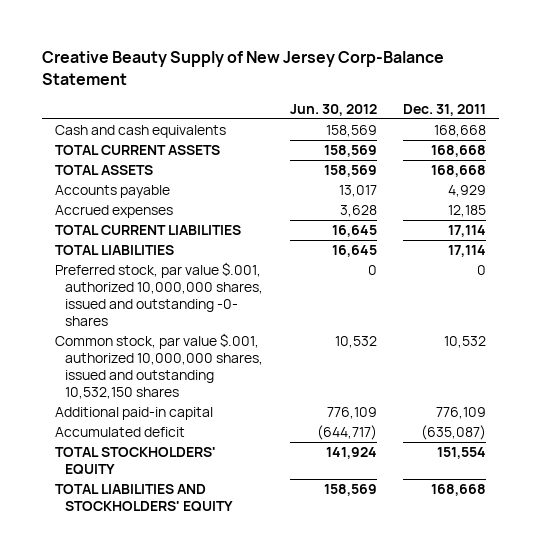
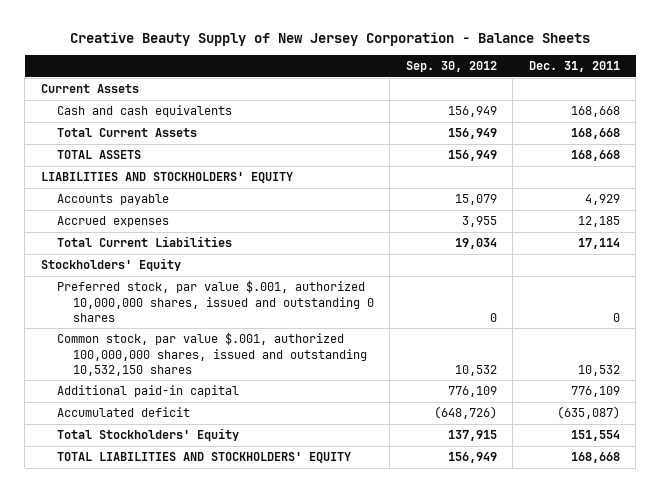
[42,51,445,85] Creative Beauty Supply of New Jersey Corp-Balance Statement -> [70,32,591,47] Creative Beauty Supply of New Jersey Corporation - Balance Sheets
[289,103,377,116] Jun. 30, 2012 -> none
none -> [405,61,497,73] Sep. 30, 2012
none -> [40,84,139,94] Current Assets
[55,145,221,156] TOTAL CURRENT ASSETS -> [56,128,197,138] Total Current Assets
none -> [40,172,293,184] LIABILITIES AND STOCKHOLDERS' EQUITY
[55,245,175,256] TOTAL LIABILITIES -> none
[55,225,242,236] TOTAL CURRENT LIABILITIES -> [56,236,232,248] Total Current Liabilities
none -> [40,258,181,272] Stockholders' Equity
[55,262,264,327] Preferred stock, par value $.001, authorized 10,000,000 shares, issued and outstanding -0- shares -> [56,280,374,322] Preferred stock, par value $.001, authorized 10,000,000 shares, issued and outstanding 0 shares
[55,333,264,400] Common stock, par value $.001, authorized 10,000,000 shares, issued and outstanding 10,532,150 shares -> [56,332,367,376] Common stock, par value $.001, authorized 100,000,000 shares, issued and outstanding 10,532,150 shares
[55,447,217,476] TOTAL STOCKHOLDERS' EQUITY -> [56,428,239,442] Total Stockholders' Equity

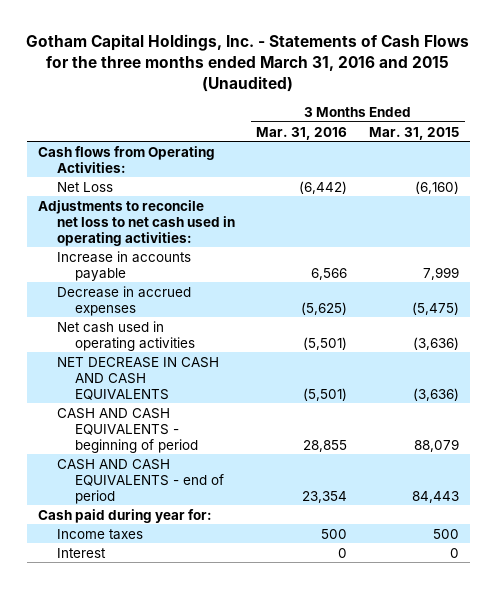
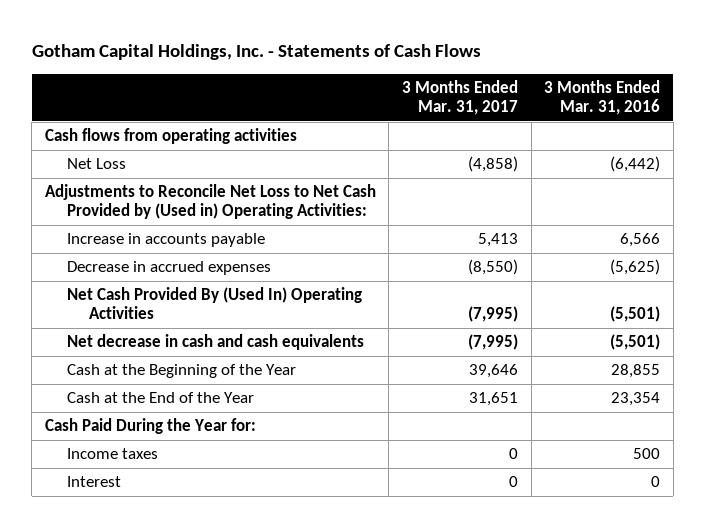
[26,34,470,93] Gotham Capital Holdings, Inc. - Statements of Cash Flows for the three months ended March 31, 2016 and 2015 (Unaudited) -> [31,44,481,61] Gotham Capital Holdings, Inc. - Statements of Cash Flows
[369,126,460,140] Mar. 31, 2015 -> none
none -> [401,80,518,116] 3 Months Ended Mar. 31, 2017
[37,145,215,173] Cash flows from Operating Activities: -> [44,128,297,145] Cash flows from operating activities
[37,199,235,246] Adjustments to reconcile net loss to net cash used in operating activities: -> [44,184,376,220] Adjustments to Reconcile Net Loss to Net Cash Provided by (Used in) Operating Activities:
[56,320,196,351] Net cash used in operating activities -> [67,287,363,320] Net Cash Provided By (Used In) Operating Activities
[56,356,219,400] NET DECREASE IN CASH AND CASH EQUIVALENTS -> [67,334,365,351] Net decrease in cash and cash equivalents
[56,407,199,453] CASH AND CASH EQUIVALENTS - beginning of period -> [67,364,297,379] Cash at the Beginning of the Year
[56,458,225,504] CASH AND CASH EQUIVALENTS - end of period -> [67,392,255,404] Cash at the End of the Year
[37,508,212,523] Cash paid during year for: -> [44,418,256,435] Cash Paid During the Year for:

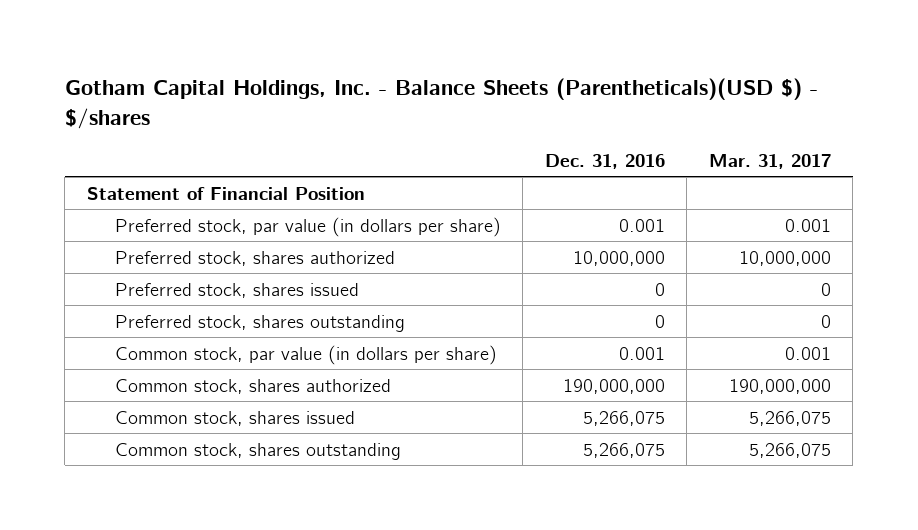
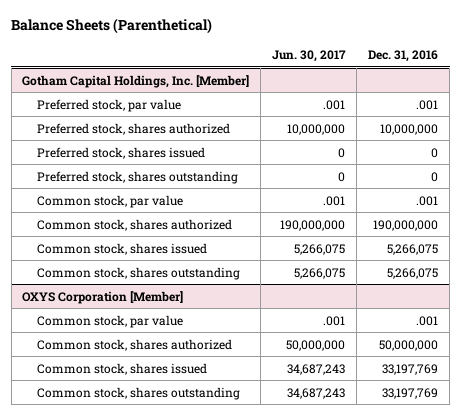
[64,77,818,129] Gotham Capital Holdings, Inc. - Balance Sheets (Parentheticals)(USD $) - $/shares -> [11,17,213,34] Balance Sheets (Parenthetical)
[708,153,831,169] Mar. 31, 2017 -> none
none -> [272,49,347,62] Jun. 30, 2017
[86,186,365,200] Statement of Financial Position -> none
none -> [22,74,250,88] Gotham Capital Holdings, Inc. [Member]
[114,216,501,237] Preferred stock, par value (in dollars per share) -> [36,98,181,112] Preferred stock, par value
[618,218,665,232] 0.001 -> [416,99,439,110] .001
[114,344,497,365] Common stock, par value (in dollars per share) -> [36,194,183,208] Common stock, par value
[618,346,665,360] 0.001 -> [416,195,439,206] .001
none -> [22,290,184,304] OXYS Corporation [Member]
none -> [36,314,183,328] Common stock, par value
none -> [36,338,232,351] Common stock, shares authorized
none -> [36,362,207,375] Common stock, shares issued
none -> [36,386,240,400] Common stock, shares outstanding

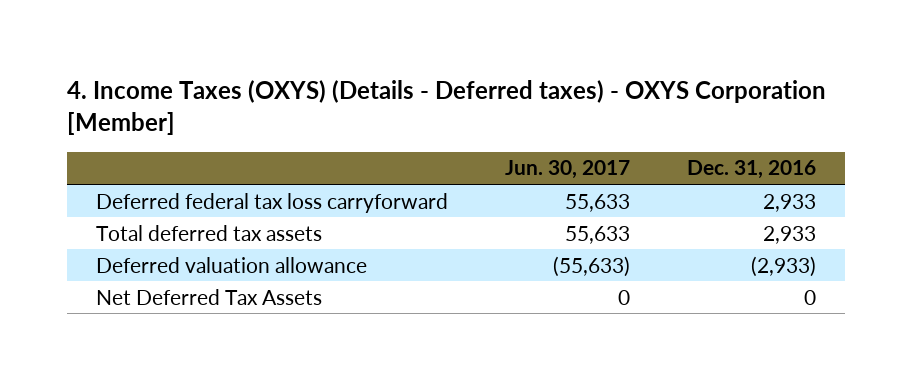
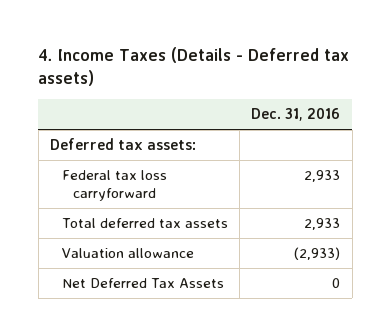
[67,80,827,136] 4. Income Taxes (OXYS) (Details - Deferred taxes) - OXYS Corporation [Member] -> [38,47,350,87] 4. Income Taxes (Details - Deferred tax assets)
[504,160,630,180] Jun. 30, 2017 -> none
none -> [49,138,196,151] Deferred tax assets:
[95,192,448,213] Deferred federal tax loss carryforward -> [61,170,167,202] Federal tax loss carryforward
[95,256,367,273] Deferred valuation allowance -> [61,248,194,259] Valuation allowance

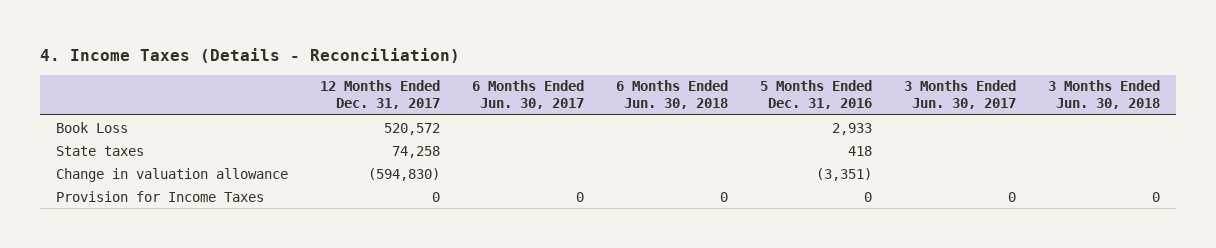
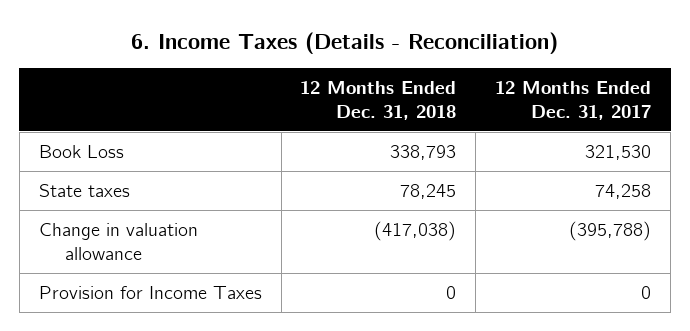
[40,48,461,64] 4. Income Taxes (Details - Reconciliation) -> [130,32,558,55] 6. Income Taxes (Details - Reconciliation)
[472,80,585,110] 6 Months Ended Jun. 30, 2017 -> none
[616,80,729,110] 6 Months Ended Jun. 30, 2018 -> none
[760,80,873,110] 5 Months Ended Dec. 31, 2016 -> none
[904,80,1017,110] 3 Months Ended Jun. 30, 2017 -> none
[1048,80,1161,110] 3 Months Ended Jun. 30, 2018 -> none
none -> [300,81,457,121] 12 Months Ended Dec. 31, 2018
[384,122,441,135] 520,572 -> [585,144,652,160] 321,530
[368,167,441,181] (594,830) -> [569,220,652,241] (395,788)

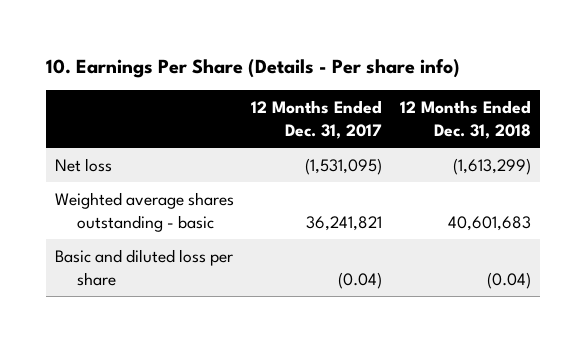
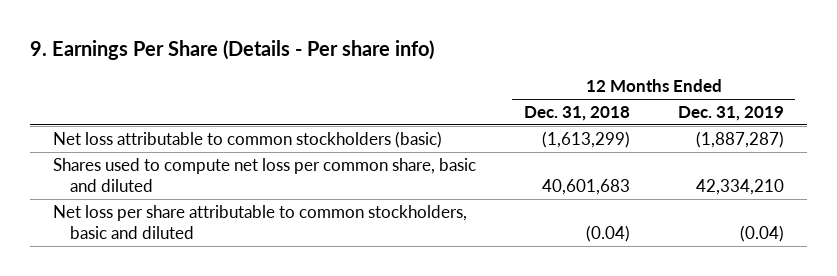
[45,58,460,78] 10. Earnings Per Share (Details - Per share info) -> [29,40,434,61] 9. Earnings Per Share (Details - Per share info)
[251,100,383,139] 12 Months Ended Dec. 31, 2017 -> none
none -> [677,106,784,122] Dec. 31, 2019
[54,157,112,172] Net loss -> [53,131,443,149] Net loss attributable to common stockholders (basic)
[54,191,234,232] Weighted average shares outstanding - basic -> [53,158,477,192] Shares used to compute net loss per common share, basic and diluted
[54,248,233,286] Basic and diluted loss per share -> [53,205,468,239] Net loss per share attributable to common stockholders, basic and diluted

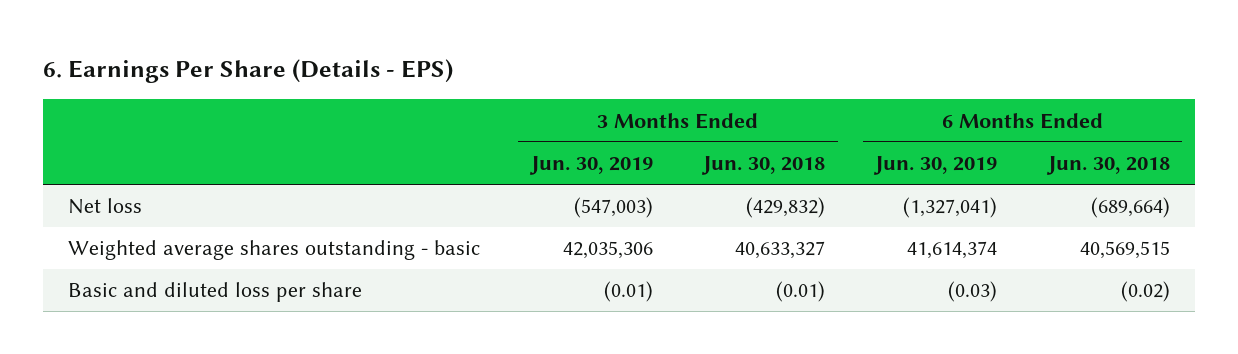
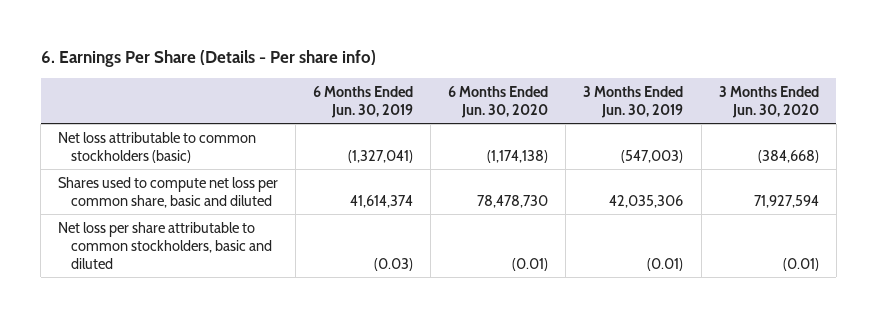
[43,59,454,84] 6. Earnings Per Share (Details - EPS) -> [40,50,376,68] 6. Earnings Per Share (Details - Per share info)
[701,156,826,176] Jun. 30, 2018 -> none
[1045,156,1170,176] Jun. 30, 2018 -> none
none -> [448,85,549,118] 6 Months Ended Jun. 30, 2020
none -> [718,85,819,118] 3 Months Ended Jun. 30, 2020
[68,198,143,215] Net loss -> [58,131,257,163] Net loss attributable to common stockholders (basic)
[68,240,481,261] Weighted average shares outstanding - basic -> [58,176,279,208] Shares used to compute net loss per common share, basic and diluted
[68,282,363,303] Basic and diluted loss per share -> [58,221,273,269] Net loss per share attributable to common stockholders, basic and diluted

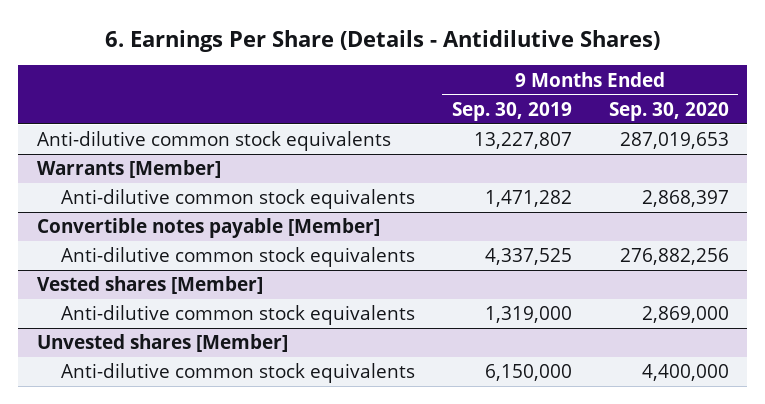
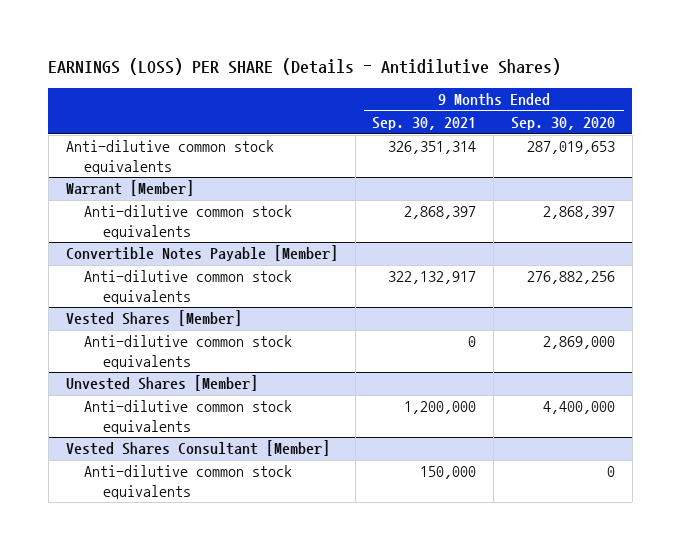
[104,29,660,52] 6. Earnings Per Share (Details - Antidilutive Shares) -> [48,58,562,76] EARNINGS (LOSS) PER SHARE (Details - Antidilutive Shares)
[451,101,572,121] Sep. 30, 2019 -> none
none -> [372,116,477,130] Sep. 30, 2021
[36,160,221,179] Warrants [Member] -> [65,180,194,197] Warrant [Member]
[36,218,380,239] Convertible notes payable [Member] -> [65,245,338,262] Convertible Notes Payable [Member]
[36,276,263,295] Vested shares [Member] -> [65,310,242,327] Vested Shares [Member]
[36,334,288,353] Unvested shares [Member] -> [65,375,258,392] Unvested Shares [Member]
none -> [65,440,330,457] Vested Shares Consultant [Member]
none -> [84,465,293,499] Anti-dilutive common stock equivalents

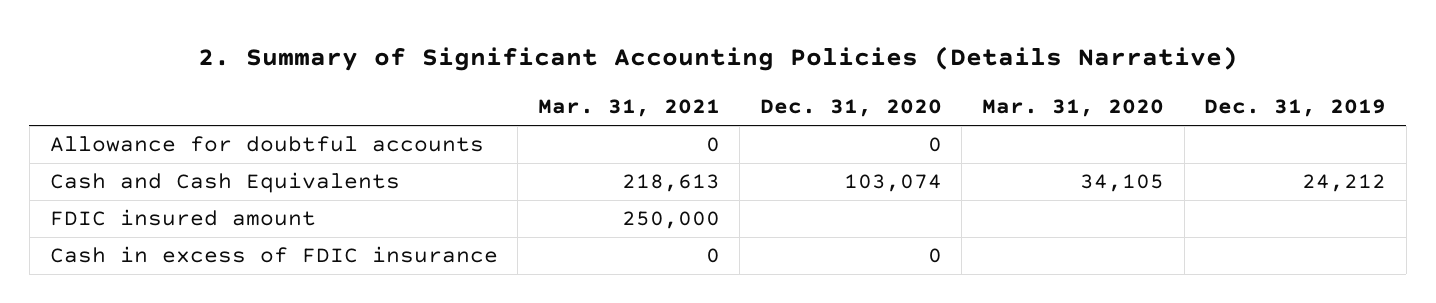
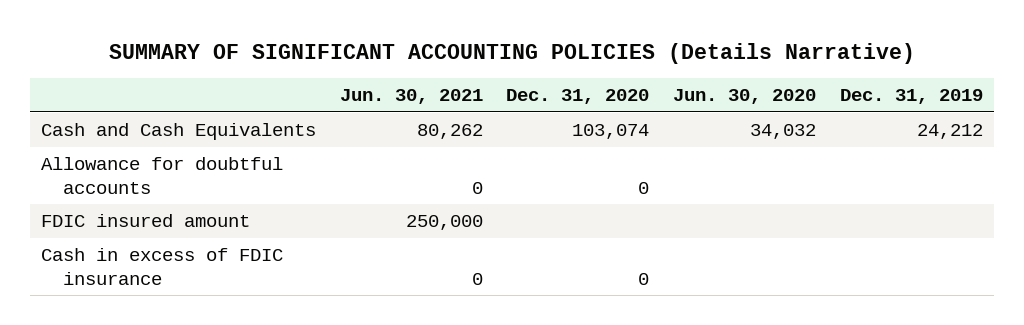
[197,46,1238,72] 2. Summary of Significant Accounting Policies (Details Narrative) -> [108,42,915,64] SUMMARY OF SIGNIFICANT ACCOUNTING POLICIES (Details Narrative)
[537,99,720,118] Mar. 31, 2021 -> none
[982,99,1165,118] Mar. 31, 2020 -> none
none -> [339,88,483,104] Jun. 30, 2021
none -> [672,88,816,104] Jun. 30, 2020
[49,136,484,153] Allowance for doubtful accounts -> [41,157,284,194] Allowance for doubtful accounts

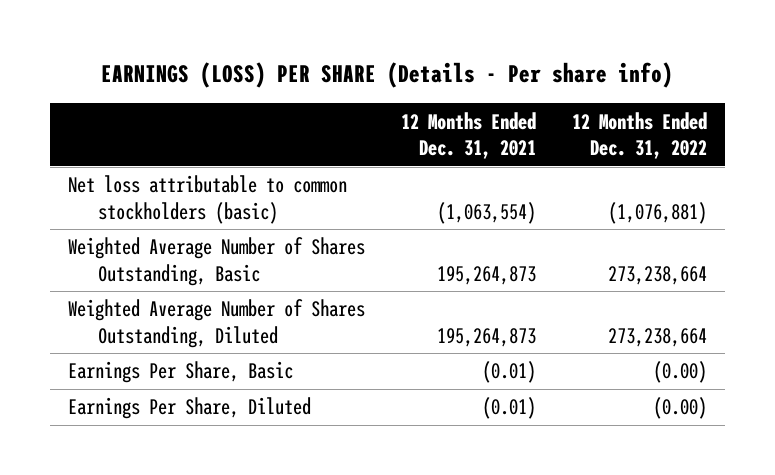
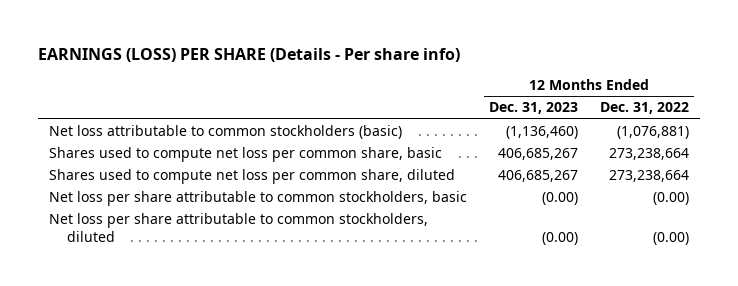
[400,111,536,160] 12 Months Ended Dec. 31, 2021 -> none
none -> [489,102,579,115] Dec. 31, 2023
[67,237,365,286] Weighted Average Number of Shares Outstanding, Basic -> [49,147,443,163] Shares used to compute net loss per common share, basic
[67,299,365,348] Weighted Average Number of Shares Outstanding, Diluted -> [49,169,456,185] Shares used to compute net loss per common share, diluted
[67,361,293,384] Earnings Per Share, Basic -> [49,191,468,207] Net loss per share attributable to common stockholders, basic
[67,397,311,420] Earnings Per Share, Diluted -> [49,213,429,242] Net loss per share attributable to common stockholders, diluted

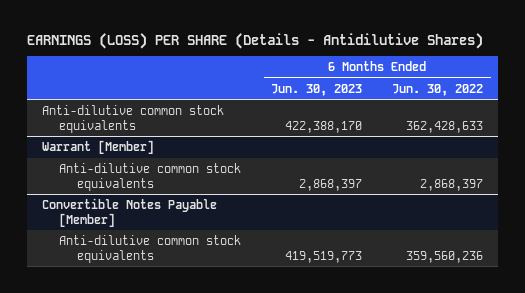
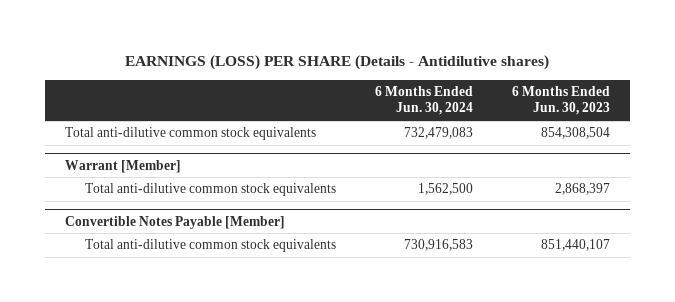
[26,32,483,49] EARNINGS (LOSS) PER SHARE (Details - Antidilutive Shares) -> [125,55,550,71] EARNINGS (LOSS) PER SHARE (Details - Antidilutive shares)
[392,83,484,96] Jun. 30, 2022 -> none
none -> [374,86,473,116] 6 Months Ended Jun. 30, 2024
[41,104,224,133] Anti-dilutive common stock equivalents -> [64,127,316,141] Total anti-dilutive common stock equivalents
[285,120,363,133] 422,388,170 -> [540,127,610,140] 854,308,504
[59,162,242,191] Anti-dilutive common stock equivalents -> [84,183,336,197] Total anti-dilutive common stock equivalents
[59,234,242,263] Anti-dilutive common stock equivalents -> [84,239,336,253] Total anti-dilutive common stock equivalents
[285,250,363,263] 419,519,773 -> [540,239,610,252] 851,440,107

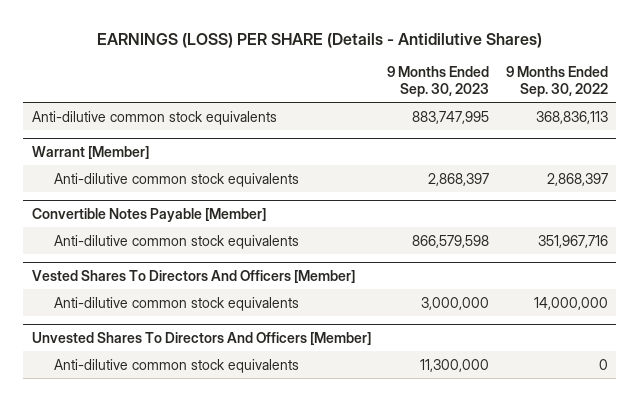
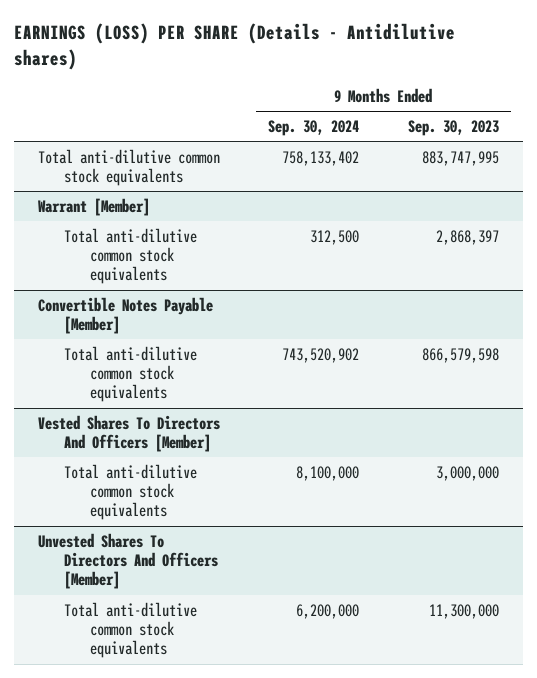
[96,32,542,48] EARNINGS (LOSS) PER SHARE (Details - Antidilutive Shares) -> [13,23,455,71] EARNINGS (LOSS) PER SHARE (Details - Antidilutive shares)
[505,66,608,97] 9 Months Ended Sep. 30, 2022 -> none
none -> [268,120,360,137] Sep. 30, 2024
[31,110,277,125] Anti-dilutive common stock equivalents -> [37,148,220,187] Total anti-dilutive common stock equivalents
[53,172,299,187] Anti-dilutive common stock equivalents -> [63,227,197,285] Total anti-dilutive common stock equivalents
[53,234,299,249] Anti-dilutive common stock equivalents -> [63,345,197,403] Total anti-dilutive common stock equivalents
[53,296,299,311] Anti-dilutive common stock equivalents -> [63,463,197,521] Total anti-dilutive common stock equivalents
[53,358,299,373] Anti-dilutive common stock equivalents -> [63,601,197,659] Total anti-dilutive common stock equivalents

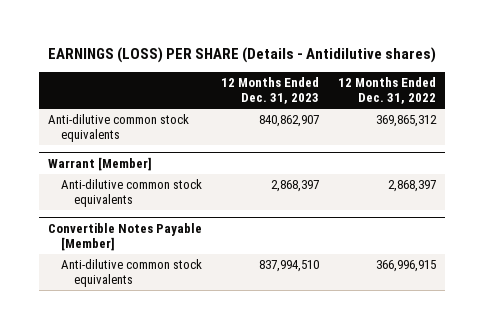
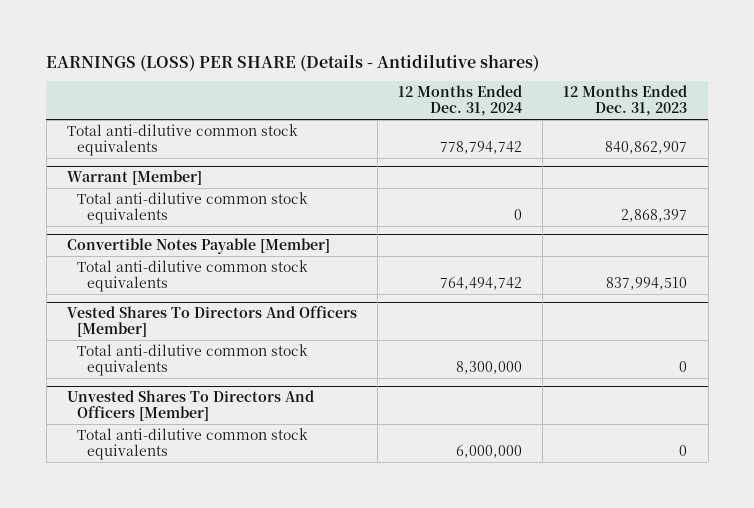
[337,77,436,105] 12 Months Ended Dec. 31, 2022 -> none
none -> [398,85,523,117] 12 Months Ended Dec. 31, 2024
[48,114,190,143] Anti-dilutive common stock equivalents -> [66,123,298,156] Total anti-dilutive common stock equivalents
[60,179,202,208] Anti-dilutive common stock equivalents -> [76,191,308,224] Total anti-dilutive common stock equivalents
[60,259,202,288] Anti-dilutive common stock equivalents -> [76,259,308,292] Total anti-dilutive common stock equivalents
none -> [66,305,357,338] Vested Shares To Directors And Officers [Member]
none -> [76,343,308,376] Total anti-dilutive common stock equivalents
none -> [66,389,314,422] Unvested Shares To Directors And Officers [Member]
none -> [76,427,308,460] Total anti-dilutive common stock equivalents

